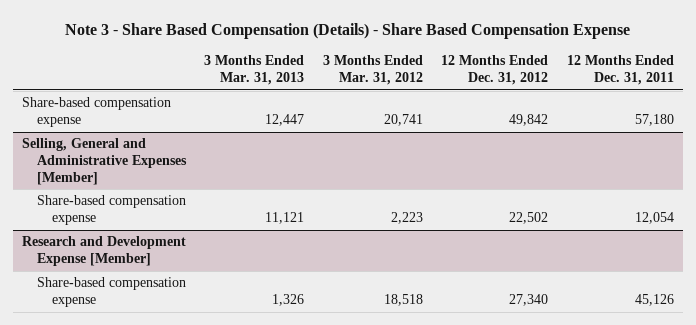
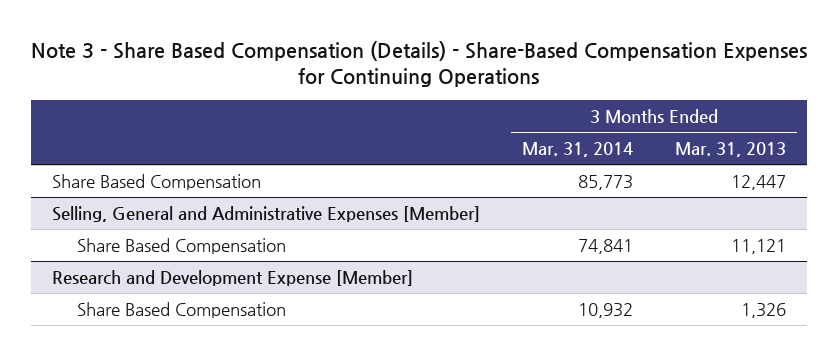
[64,22,630,39] Note 3 - Share Based Compensation (Details) - Share Based Compensation Expense -> [30,41,807,88] Note 3 - Share Based Compensation (Details) - Share-Based Compensation Expenses for Continuing Operations
[322,55,423,86] 3 Months Ended Mar. 31, 2012 -> none
[441,55,549,86] 12 Months Ended Dec. 31, 2012 -> none
[566,55,674,86] 12 Months Ended Dec. 31, 2011 -> none
none -> [521,142,633,158] Mar. 31, 2014
[22,97,172,128] Share-based compensation expense -> [51,173,261,190] Share Based Compensation
[36,195,186,226] Share-based compensation expense -> [77,237,287,254] Share Based Compensation
[36,277,186,308] Share-based compensation expense -> [77,301,287,318] Share Based Compensation

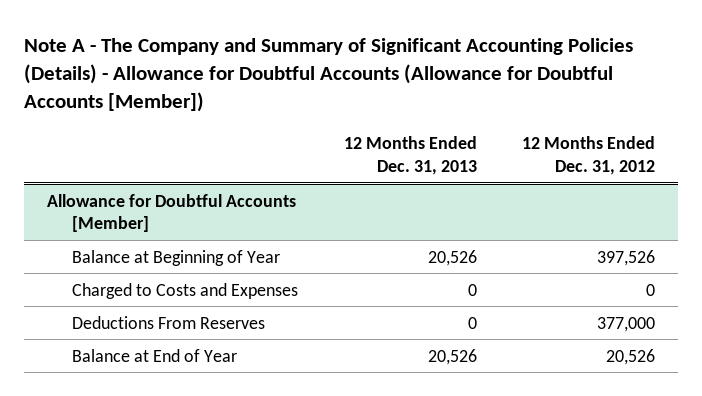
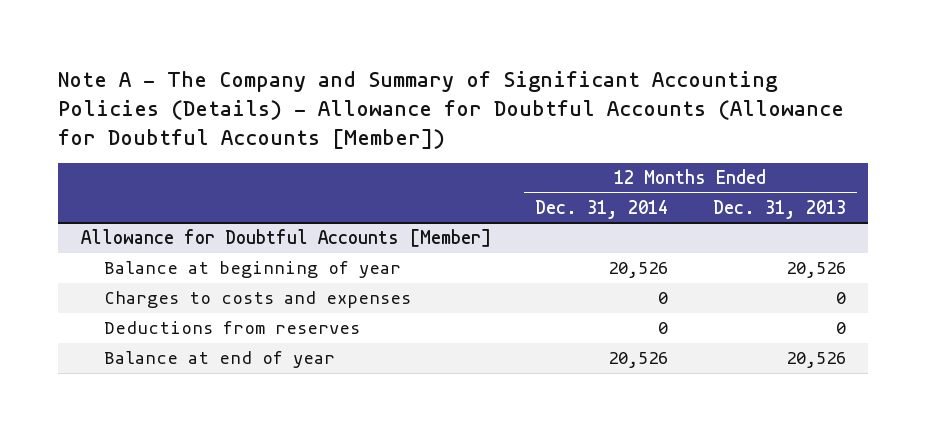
[522,136,656,175] 12 Months Ended Dec. 31, 2012 -> none
none -> [535,199,669,219] Dec. 31, 2014
[72,249,281,266] Balance at Beginning of Year -> [104,261,402,279] Balance at beginning of year
[72,282,299,299] Charged to Costs and Expenses -> [104,291,412,309] Charges to costs and expenses
[72,315,266,329] Deductions From Reserves -> [104,321,361,335] Deductions from reserves
[72,348,238,362] Balance at End of Year -> [104,351,336,369] Balance at end of year

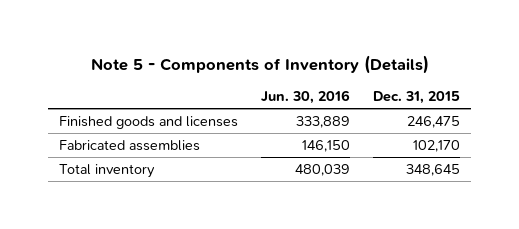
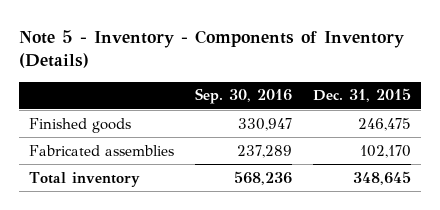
[90,55,429,75] Note 5 - Components of Inventory (Details) -> [19,29,405,69] Note 5 - Inventory - Components of Inventory (Details)
[261,90,351,105] Jun. 30, 2016 -> none
none -> [195,88,293,105] Sep. 30, 2016
[59,115,239,129] Finished goods and licenses -> [29,117,132,133] Finished goods

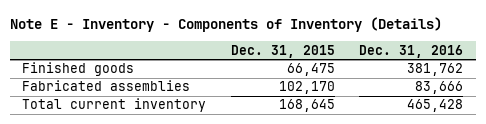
[19,29,405,69] Note 5 - Inventory - Components of Inventory (Details) -> [10,17,443,33] Note E - Inventory - Components of Inventory (Details)
[195,88,293,105] Sep. 30, 2016 -> none
none -> [359,44,464,58] Dec. 31, 2016
[357,117,411,131] 246,475 -> [286,63,335,77] 66,475
[29,171,141,187] Total inventory -> [22,98,207,113] Total current inventory
[352,170,411,185] 348,645 -> [278,99,335,113] 168,645

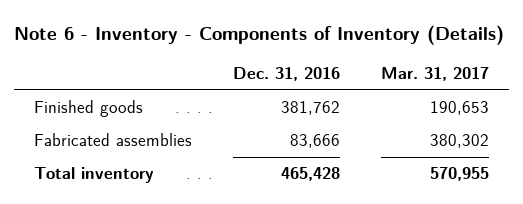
[10,17,443,33] Note E - Inventory - Components of Inventory (Details) -> [14,24,505,45] Note 6 - Inventory - Components of Inventory (Details)
[230,44,335,58] Dec. 31, 2015 -> none
none -> [380,66,489,81] Mar. 31, 2017
[22,98,207,113] Total current inventory -> [34,167,155,184] Total inventory

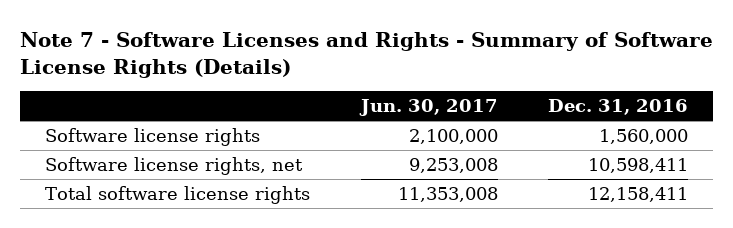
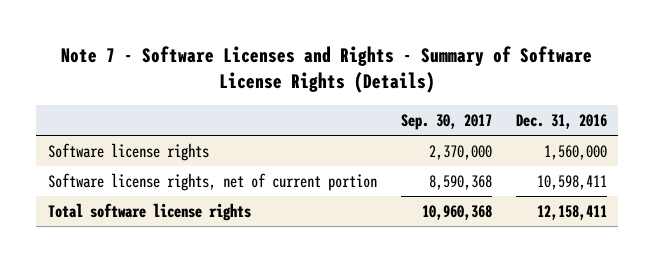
[358,99,498,117] Jun. 30, 2017 -> none
none -> [400,114,492,131] Sep. 30, 2017
[45,156,304,175] Software license rights, net -> [48,172,378,191] Software license rights, net of current portion

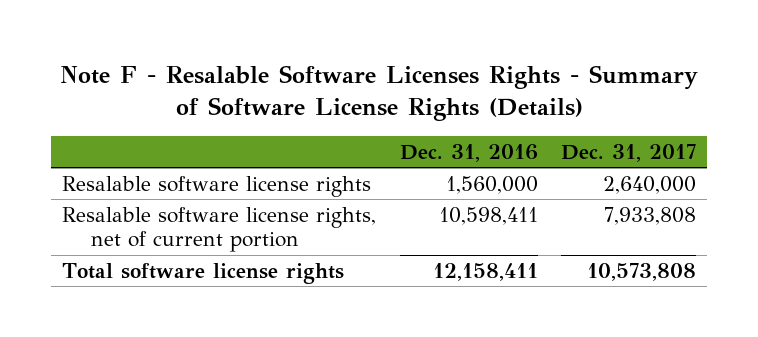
[61,46,593,94] Note 7 - Software Licenses and Rights - Summary of Software License Rights (Details) -> [60,64,699,122] Note F - Resalable Software Licenses Rights - Summary of Software License Rights (Details)
[400,114,492,131] Sep. 30, 2017 -> none
none -> [560,143,696,162] Dec. 31, 2017
[48,142,210,161] Software license rights -> [62,175,372,197] Resalable software license rights
[48,172,378,191] Software license rights, net of current portion -> [62,206,377,253] Resalable software license rights, net of current portion

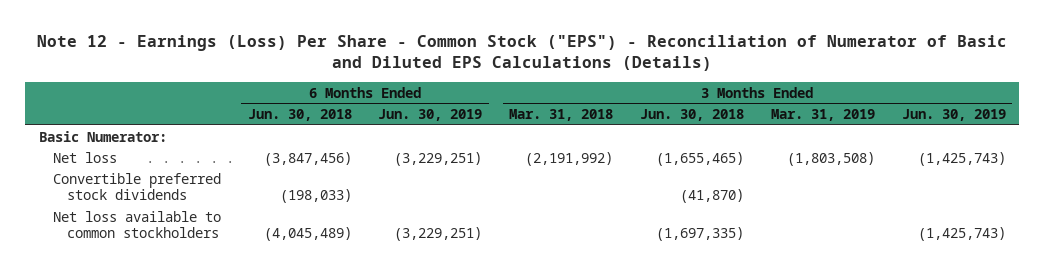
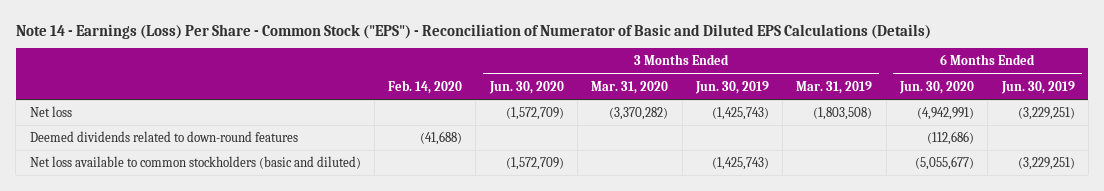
[37,34,1008,72] Note 12 - Earnings (Loss) Per Share - Common Stock ("EPS") - Reconciliation of Numerator of Basic and Diluted EPS Calculations (Details) -> [15,23,931,39] Note 14 - Earnings (Loss) Per Share - Common Stock ("EPS") - Reconciliation of Numerator of Basic and Diluted EPS Calculations (Details)
[247,109,352,122] Jun. 30, 2018 -> none
[509,109,614,122] Mar. 31, 2018 -> none
[640,109,745,122] Jun. 30, 2018 -> none
none -> [388,79,463,94] Feb. 14, 2020
none -> [488,80,564,94] Jun. 30, 2020
none -> [591,80,669,94] Mar. 31, 2020
none -> [899,80,975,94] Jun. 30, 2020
[38,130,167,142] Basic Numerator: -> none
[52,172,221,201] Convertible preferred stock dividends -> none
none -> [29,131,298,143] Deemed dividends related to down-round features
[52,210,221,239] Net loss available to common stockholders -> [29,156,361,170] Net loss available to common stockholders (basic and diluted)

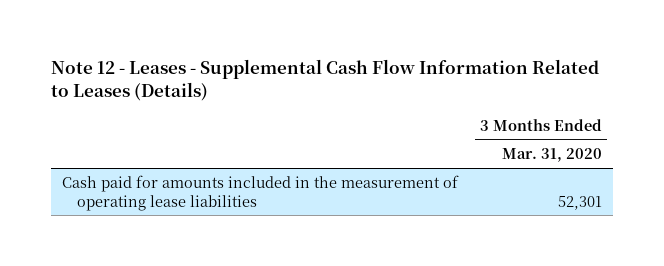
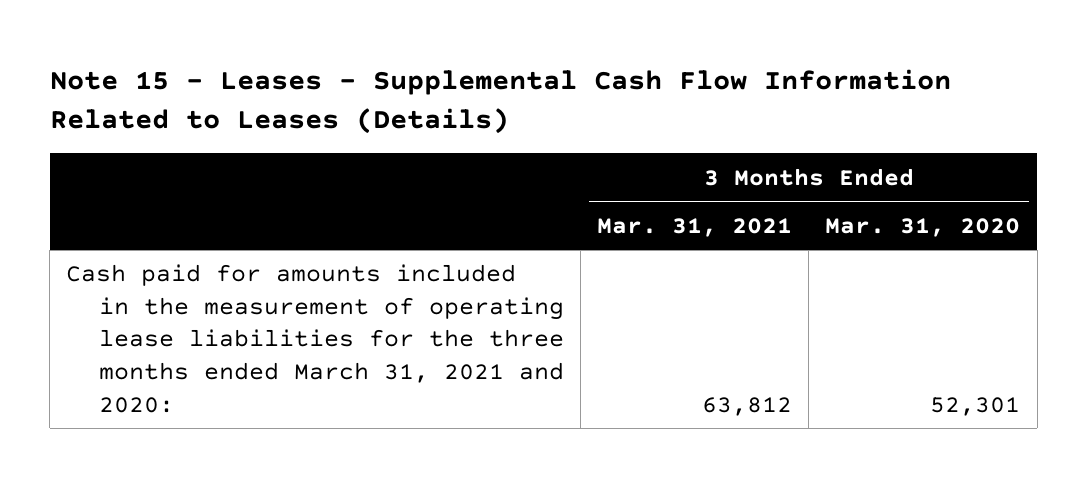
[51,59,600,101] Note 12 - Leases - Supplemental Cash Flow Information Related to Leases (Details) -> [49,68,951,134] Note 15 - Leases - Supplemental Cash Flow Information Related to Leases (Details)
none -> [597,217,793,237] Mar. 31, 2021
[62,175,460,211] Cash paid for amounts included in the measurement of operating lease liabilities -> [66,264,564,413] Cash paid for amounts included in the measurement of operating lease liabilities for the three months ended March 31, 2021 and 2020:

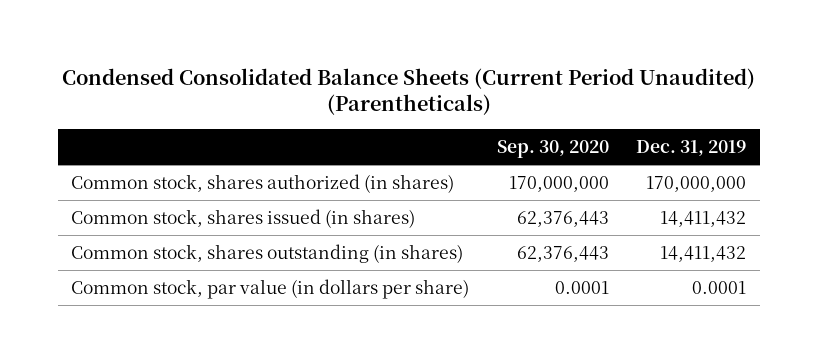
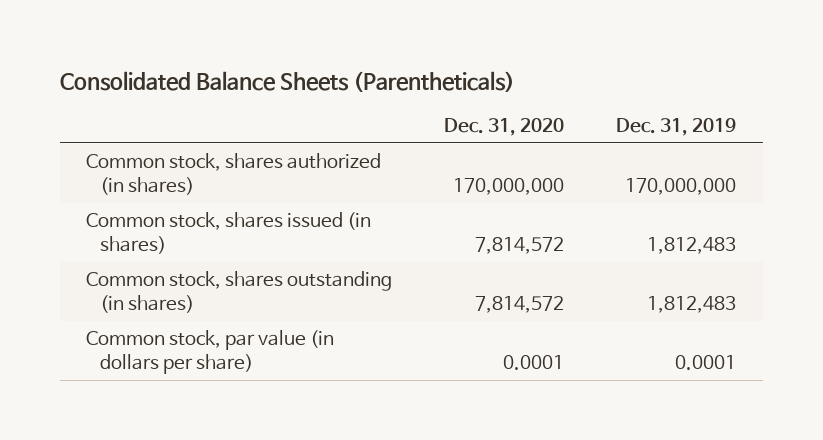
[61,67,755,116] Condensed Consolidated Balance Sheets (Current Period Unaudited) (Parentheticals) -> [60,71,516,93] Consolidated Balance Sheets (Parentheticals)
[496,139,609,158] Sep. 30, 2020 -> none
none -> [444,118,565,137] Dec. 31, 2020
[660,210,747,227] 14,411,432 -> [647,237,737,255] 1,812,483
[660,245,747,262] 14,411,432 -> [647,296,737,314] 1,812,483

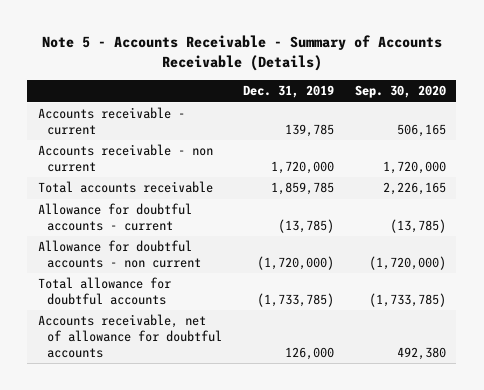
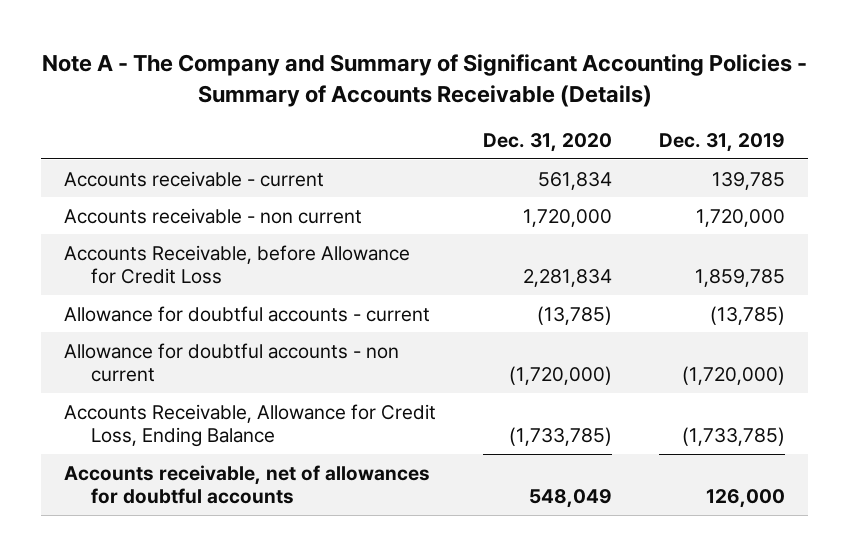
[41,35,442,71] Note 5 - Accounts Receivable - Summary of Accounts Receivable (Details) -> [41,54,807,107] Note A - The Company and Summary of Significant Accounting Policies - Summary of Accounts Receivable (Details)
[355,85,447,99] Sep. 30, 2020 -> none
none -> [483,132,613,152] Dec. 31, 2020
[37,181,213,194] Total accounts receivable -> [64,244,411,285] Accounts Receivable, before Allowance for Credit Loss
[37,277,171,306] Total allowance for doubtful accounts -> [64,403,437,448] Accounts Receivable, Allowance for Credit Loss, Ending Balance
[37,314,223,358] Accounts receivable, net of allowance for doubtful accounts -> [64,464,431,505] Accounts receivable, net of allowances for doubtful accounts

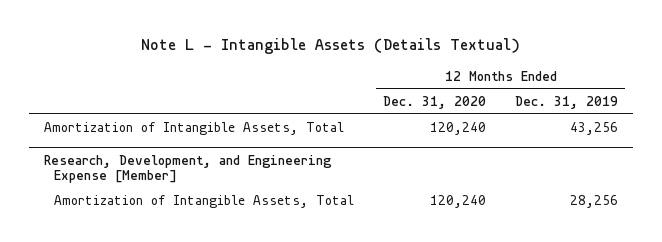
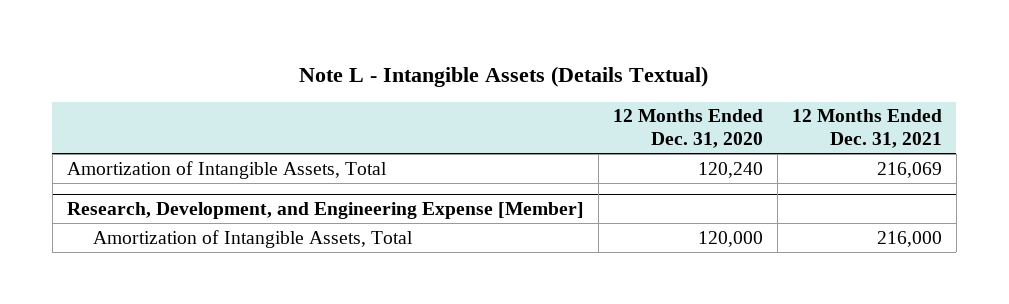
[515,95,619,109] Dec. 31, 2019 -> none
none -> [791,109,942,149] 12 Months Ended Dec. 31, 2021
[430,195,487,209] 120,240 -> [697,230,763,247] 120,000

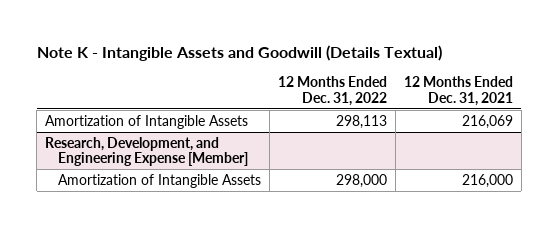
[299,66,709,88] Note L - Intangible Assets (Details Textual) -> [36,44,442,61] Note K - Intangible Assets and Goodwill (Details Textual)
[612,109,763,149] 12 Months Ended Dec. 31, 2020 -> none
none -> [278,76,388,107] 12 Months Ended Dec. 31, 2022
[66,160,387,179] Amortization of Intangible Assets, Total -> [45,114,249,129] Amortization of Intangible Assets
[92,229,413,248] Amortization of Intangible Assets, Total -> [58,173,262,188] Amortization of Intangible Assets

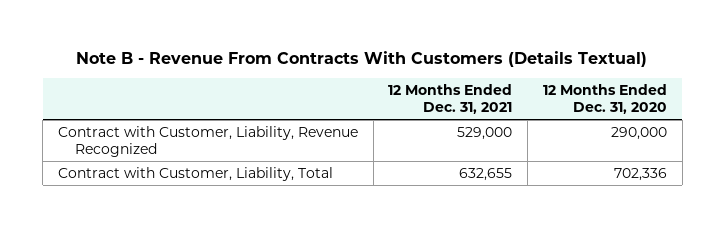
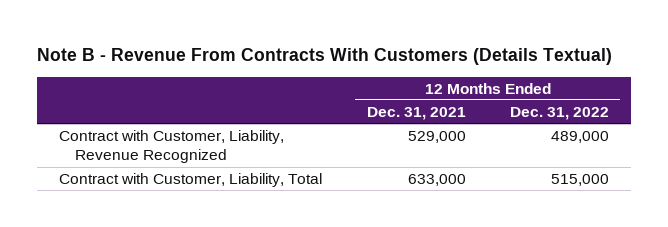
[542,84,667,115] 12 Months Ended Dec. 31, 2020 -> none
none -> [509,106,609,120] Dec. 31, 2022
[459,167,513,181] 632,655 -> [407,173,466,186] 633,000

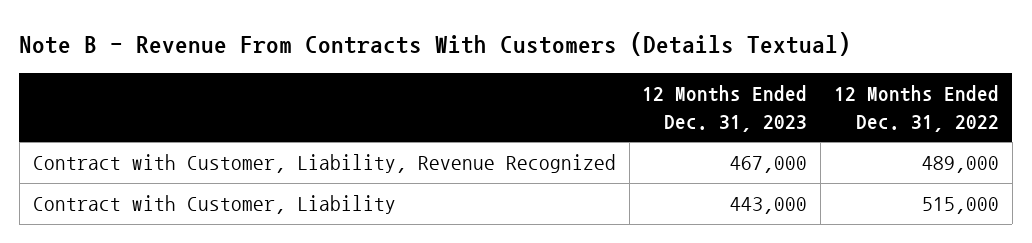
[366,106,466,120] Dec. 31, 2021 -> none
none -> [642,85,808,132] 12 Months Ended Dec. 31, 2023
[59,172,323,187] Contract with Customer, Liability, Total -> [32,195,396,215] Contract with Customer, Liability

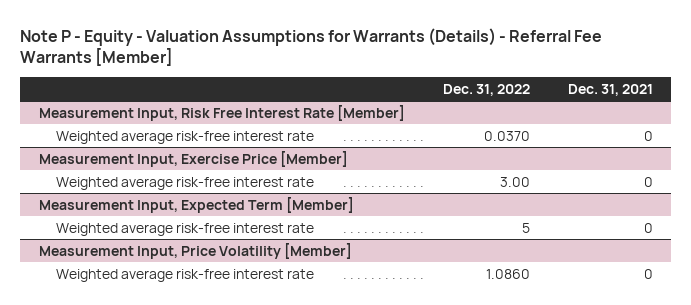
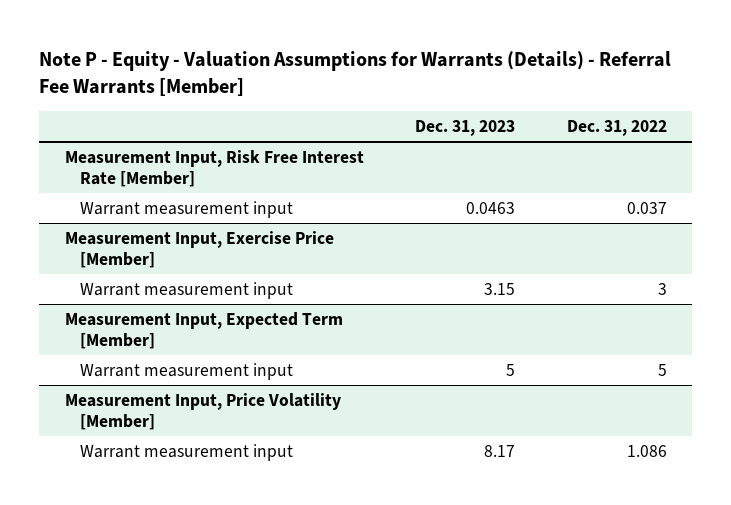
[567,83,653,96] Dec. 31, 2021 -> none
none -> [415,119,516,136] Dec. 31, 2023
[55,130,314,144] Weighted average risk-free interest rate -> none
none -> [80,200,294,218] Warrant measurement input
[55,176,314,190] Weighted average risk-free interest rate -> none
none -> [80,281,294,299] Warrant measurement input
[55,222,314,236] Weighted average risk-free interest rate -> [80,362,294,380] Warrant measurement input
[55,268,314,282] Weighted average risk-free interest rate -> none
none -> [80,443,294,461] Warrant measurement input

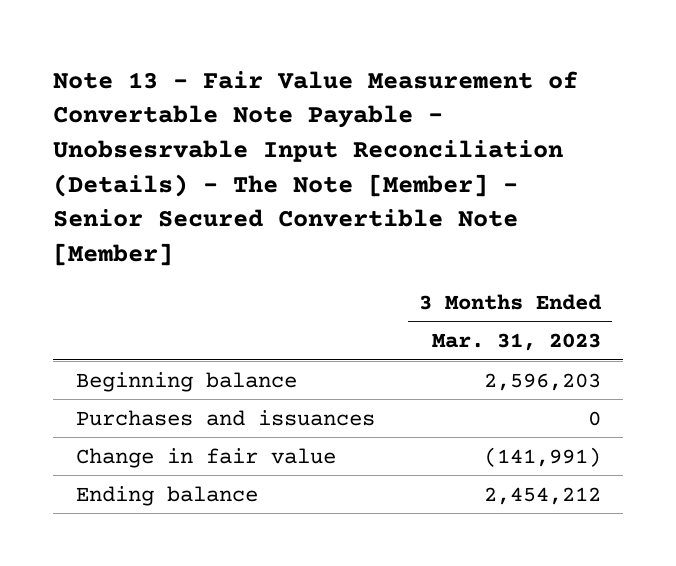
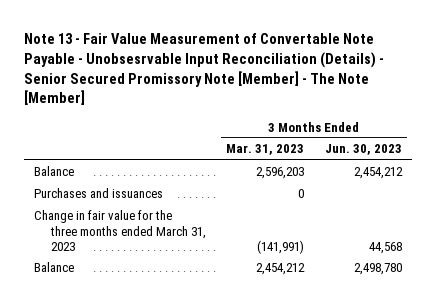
[53,70,579,266] Note 13 - Fair Value Measurement of Convertable Note Payable - Unobsesrvable Input Reconciliation (Details) - The Note [Member] - Senior Secured Convertible Note [Member] -> [23,32,384,106] Note 13 - Fair Value Measurement of Convertable Note Payable - Unobsesrvable Input Reconciliation (Details) - Senior Secured Promissory Note [Member] - The Note [Member]
none -> [324,144,402,156] Jun. 30, 2023
[75,371,297,392] Beginning balance -> [34,166,75,177] Balance
[75,447,336,468] Change in fair value -> [34,210,206,251] Change in fair value for the three months ended March 31, 2023
[75,485,258,506] Ending balance -> [34,262,75,273] Balance

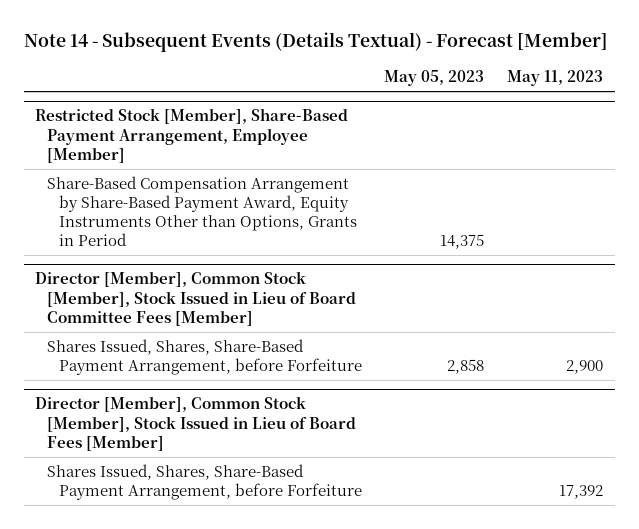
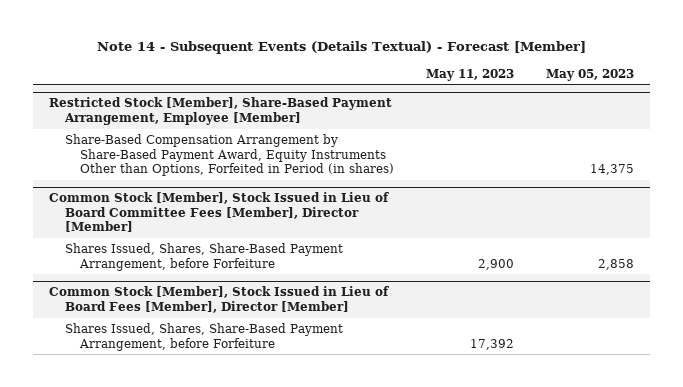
[46,175,357,247] Share-Based Compensation Arrangement by Share-Based Payment Award, Equity Instruments Other than Options, Grants in Period -> [64,134,395,177] Share-Based Compensation Arrangement by Share-Based Payment Award, Equity Instruments Other than Options, Forfeited in Period (in shares)
[35,271,356,326] Director [Member], Common Stock [Member], Stock Issued in Lieu of Board Committee Fees [Member] -> [48,192,389,233] Common Stock [Member], Stock Issued in Lieu of Board Committee Fees [Member], Director [Member]
[35,396,356,451] Director [Member], Common Stock [Member], Stock Issued in Lieu of Board Fees [Member] -> [48,286,389,313] Common Stock [Member], Stock Issued in Lieu of Board Fees [Member], Director [Member]

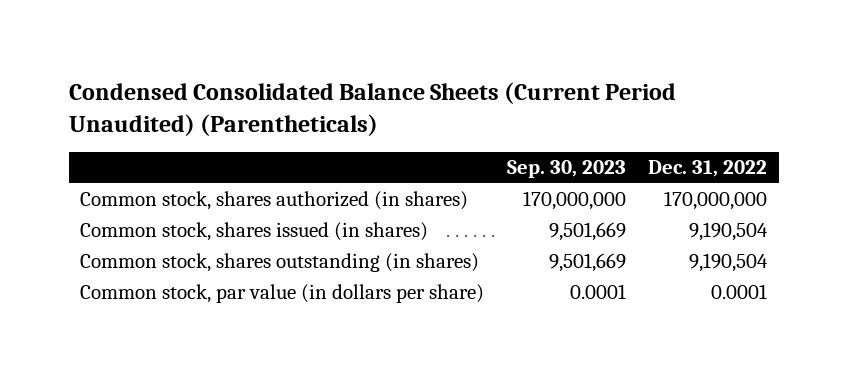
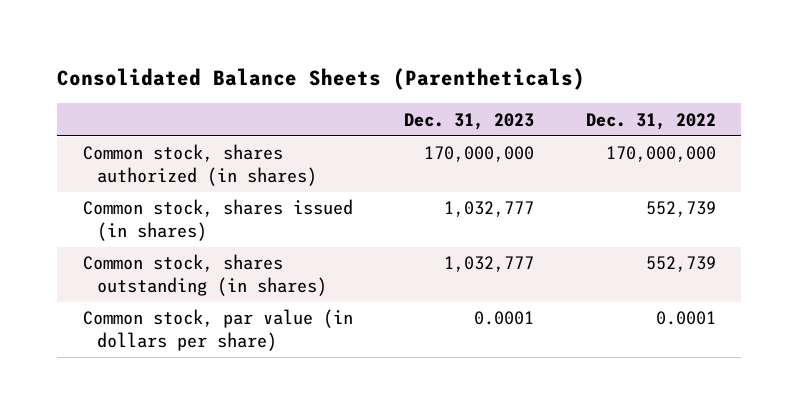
[68,82,676,136] Condensed Consolidated Balance Sheets (Current Period Unaudited) (Parentheticals) -> [57,68,586,91] Consolidated Balance Sheets (Parentheticals)
[506,160,626,179] Sep. 30, 2023 -> none
none -> [404,112,535,130] Dec. 31, 2023
[689,222,769,242] 9,190,504 -> [645,201,716,218] 552,739
[689,253,769,273] 9,190,504 -> [645,256,716,273] 552,739

